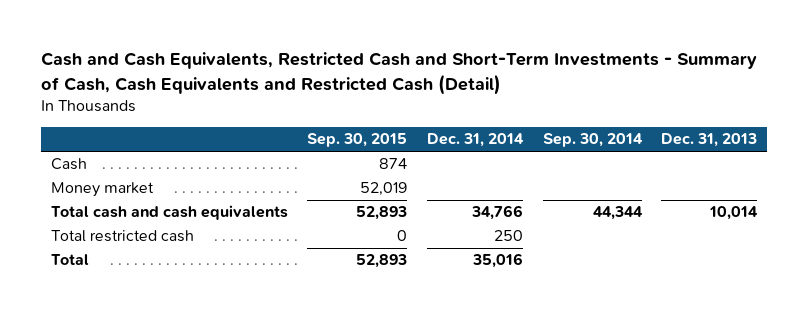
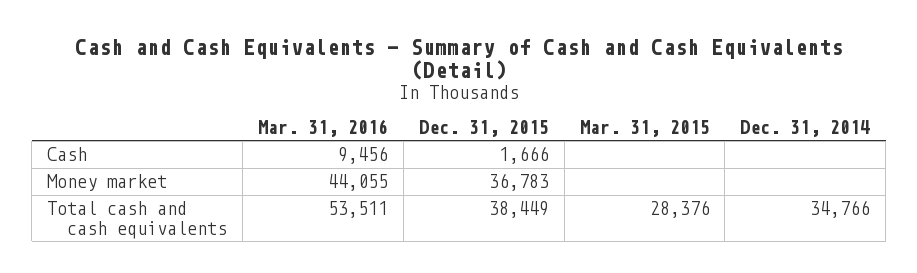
[40,52,757,95] Cash and Cash Equivalents, Restricted Cash and Short-Term Investments - Summary of Cash, Cash Equivalents and Restricted Cash (Detail) -> [74,39,843,81] Cash and Cash Equivalents - Summary of Cash and Cash Equivalents (Detail)
[307,133,408,148] Sep. 30, 2015 -> none
[542,133,643,148] Sep. 30, 2014 -> none
[661,133,758,148] Dec. 31, 2013 -> none
none -> [258,118,389,137] Mar. 31, 2016
none -> [418,119,549,137] Dec. 31, 2015
none -> [579,119,710,137] Mar. 31, 2015
[50,230,194,243] Total restricted cash -> none
[50,254,89,266] Total -> none

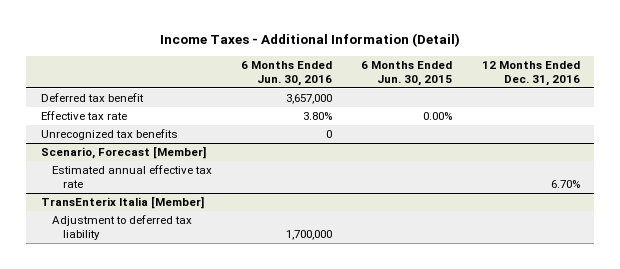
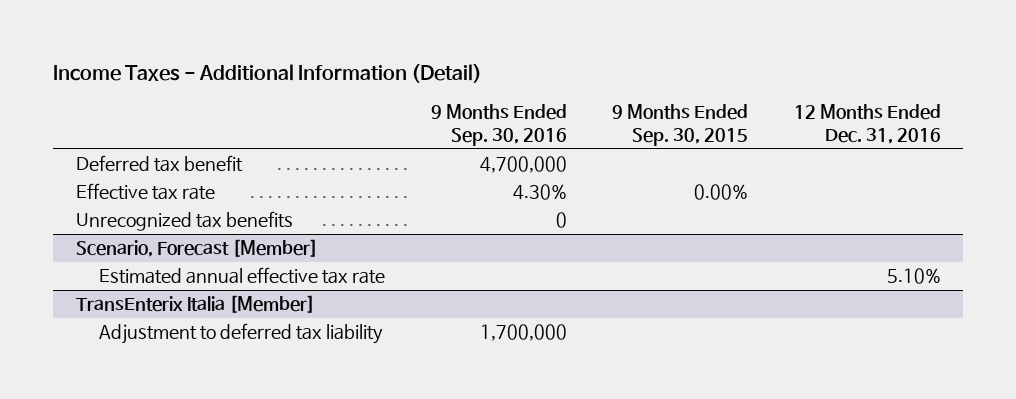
[241,60,333,86] 6 Months Ended Jun. 30, 2016 -> none
[361,60,453,86] 6 Months Ended Jun. 30, 2015 -> none
none -> [430,104,567,147] 9 Months Ended Sep. 30, 2016
none -> [612,104,749,147] 9 Months Ended Sep. 30, 2015
[550,180,580,189] 6.70% -> [886,268,941,285] 5.10%

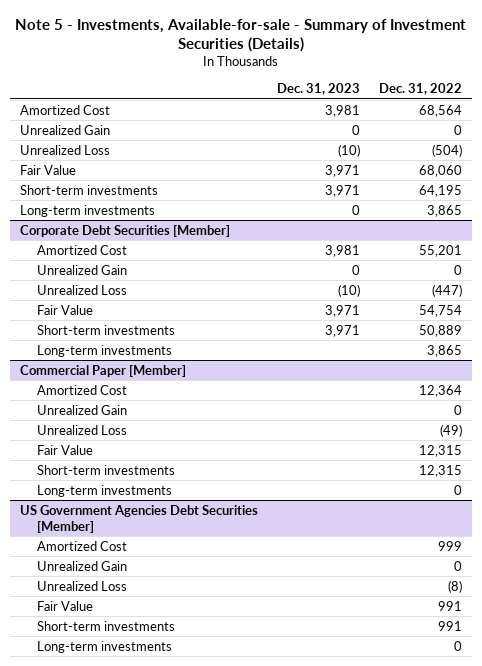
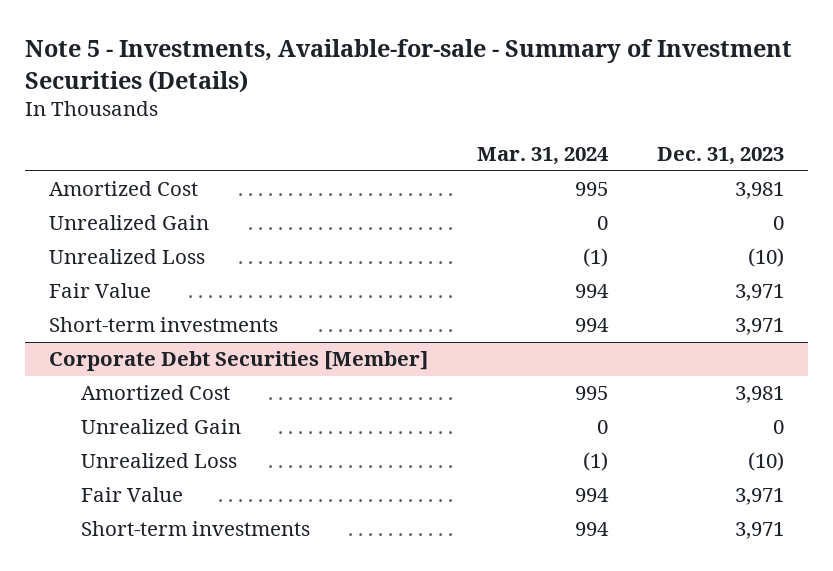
[379,82,463,95] Dec. 31, 2022 -> none
none -> [477,147,610,166] Mar. 31, 2024
[19,204,155,217] Long-term investments -> none
[36,344,172,357] Long-term investments -> none
[19,364,186,377] Commercial Paper [Member] -> none
[36,384,127,395] Amortized Cost -> none
[36,404,127,415] Unrealized Gain -> none
[36,424,127,435] Unrealized Loss -> none
[36,444,93,455] Fair Value -> none
[36,464,175,475] Short-term investments -> none
[36,484,172,497] Long-term investments -> none
[19,504,258,533] US Government Agencies Debt Securities [Member] -> none
[36,540,127,551] Amortized Cost -> none
[36,560,127,571] Unrealized Gain -> none
[36,580,127,591] Unrealized Loss -> none
[36,600,93,611] Fair Value -> none
[36,620,175,631] Short-term investments -> none
[36,640,172,653] Long-term investments -> none

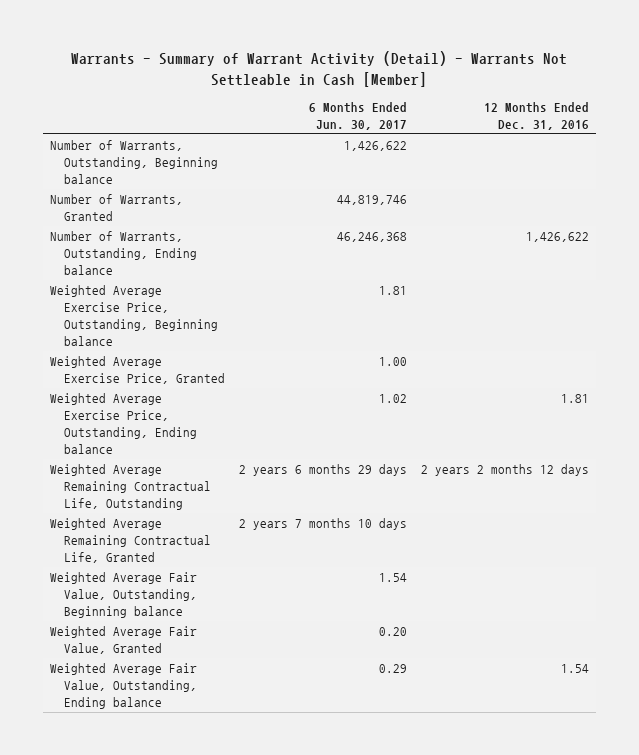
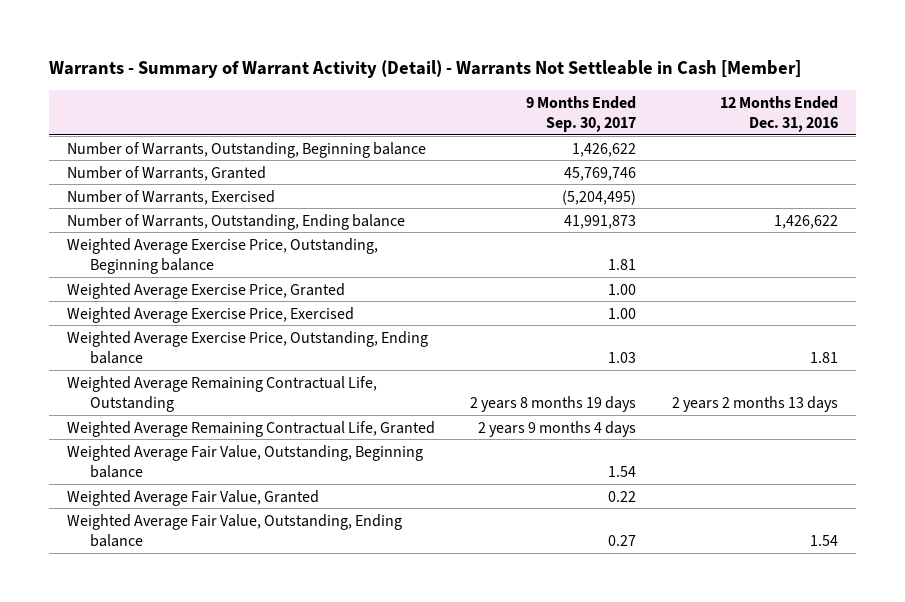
[308,102,407,131] 6 Months Ended Jun. 30, 2017 -> none
none -> [526,95,637,132] 9 Months Ended Sep. 30, 2017
none -> [66,189,275,205] Number of Warrants, Exercised
none -> [66,306,354,323] Weighted Average Exercise Price, Exercised
[420,464,589,477] 2 years 2 months 12 days -> [672,395,839,412] 2 years 2 months 13 days

